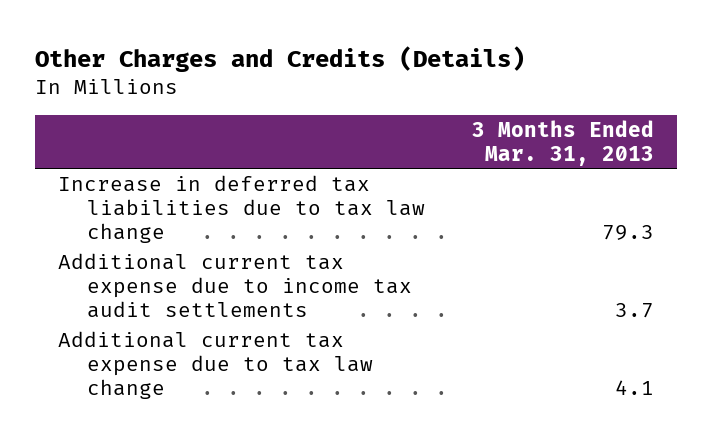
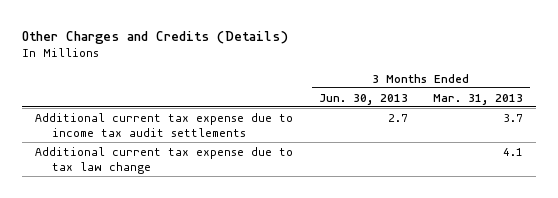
none -> [318,93,408,105] Jun. 30, 2013
[58,174,426,243] Increase in deferred tax liabilities due to tax law change -> none

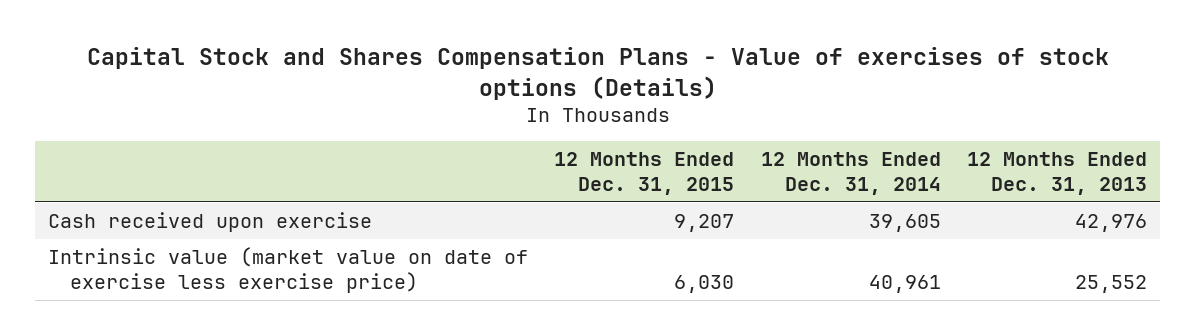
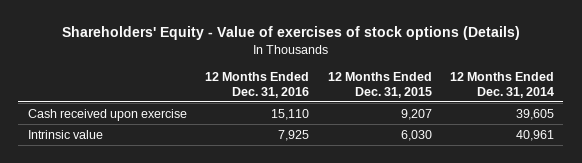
[86,47,1109,100] Capital Stock and Shares Compensation Plans - Value of exercises of stock options (Details) -> [61,26,520,41] Shareholders' Equity - Value of exercises of stock options (Details)
[966,152,1147,196] 12 Months Ended Dec. 31, 2013 -> none
none -> [205,72,310,98] 12 Months Ended Dec. 31, 2016
[48,247,529,293] Intrinsic value (market value on date of exercise less exercise price) -> [27,129,103,139] Intrinsic value

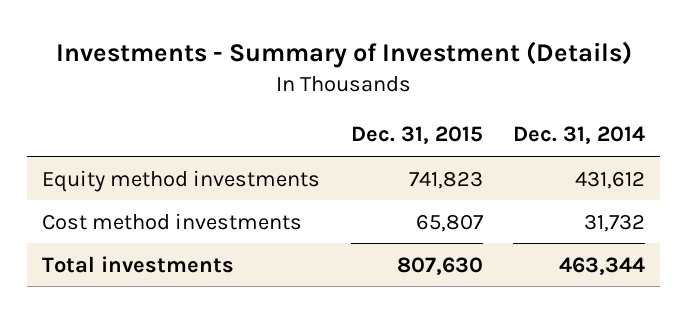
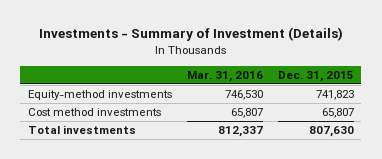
[512,126,645,145] Dec. 31, 2014 -> none
none -> [186,70,263,82] Mar. 31, 2016
[42,169,321,192] Equity method investments -> [27,90,172,101] Equity-method investments

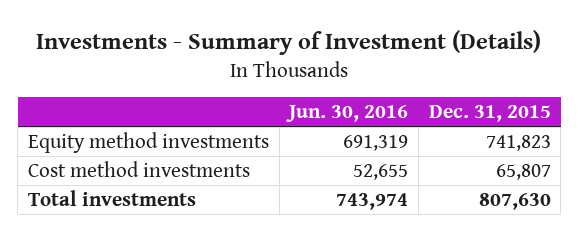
[186,70,263,82] Mar. 31, 2016 -> none
none -> [286,105,409,123] Jun. 30, 2016
[27,90,172,101] Equity-method investments -> [27,131,269,153] Equity method investments

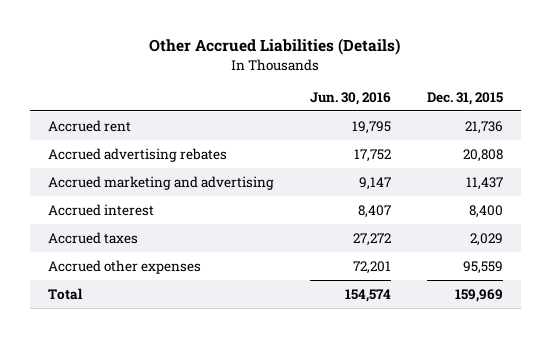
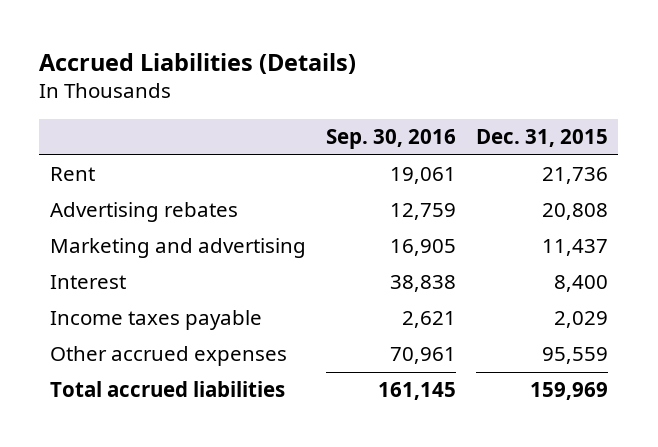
[149,38,401,56] Other Accrued Liabilities (Details) -> [39,52,357,74] Accrued Liabilities (Details)
[309,92,391,106] Jun. 30, 2016 -> none
none -> [325,129,456,150] Sep. 30, 2016
[48,119,132,132] Accrued rent -> [49,167,95,182] Rent
[48,147,228,162] Accrued advertising rebates -> [49,202,238,223] Advertising rebates
[48,175,275,190] Accrued marketing and advertising -> [49,238,306,259] Marketing and advertising
[48,203,155,216] Accrued interest -> [49,275,126,290] Interest
[48,231,139,244] Accrued taxes -> [49,310,262,331] Income taxes payable
[48,259,202,274] Accrued other expenses -> [49,346,287,367] Other accrued expenses
[48,287,84,300] Total -> [49,381,285,398] Total accrued liabilities

